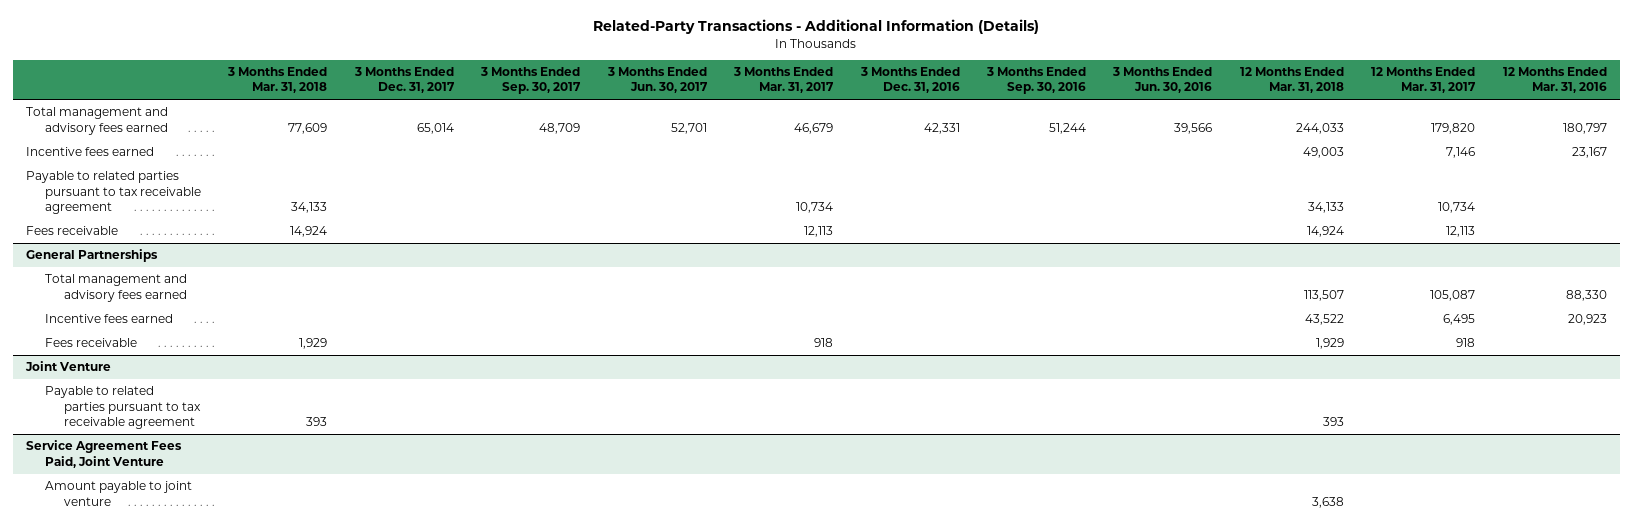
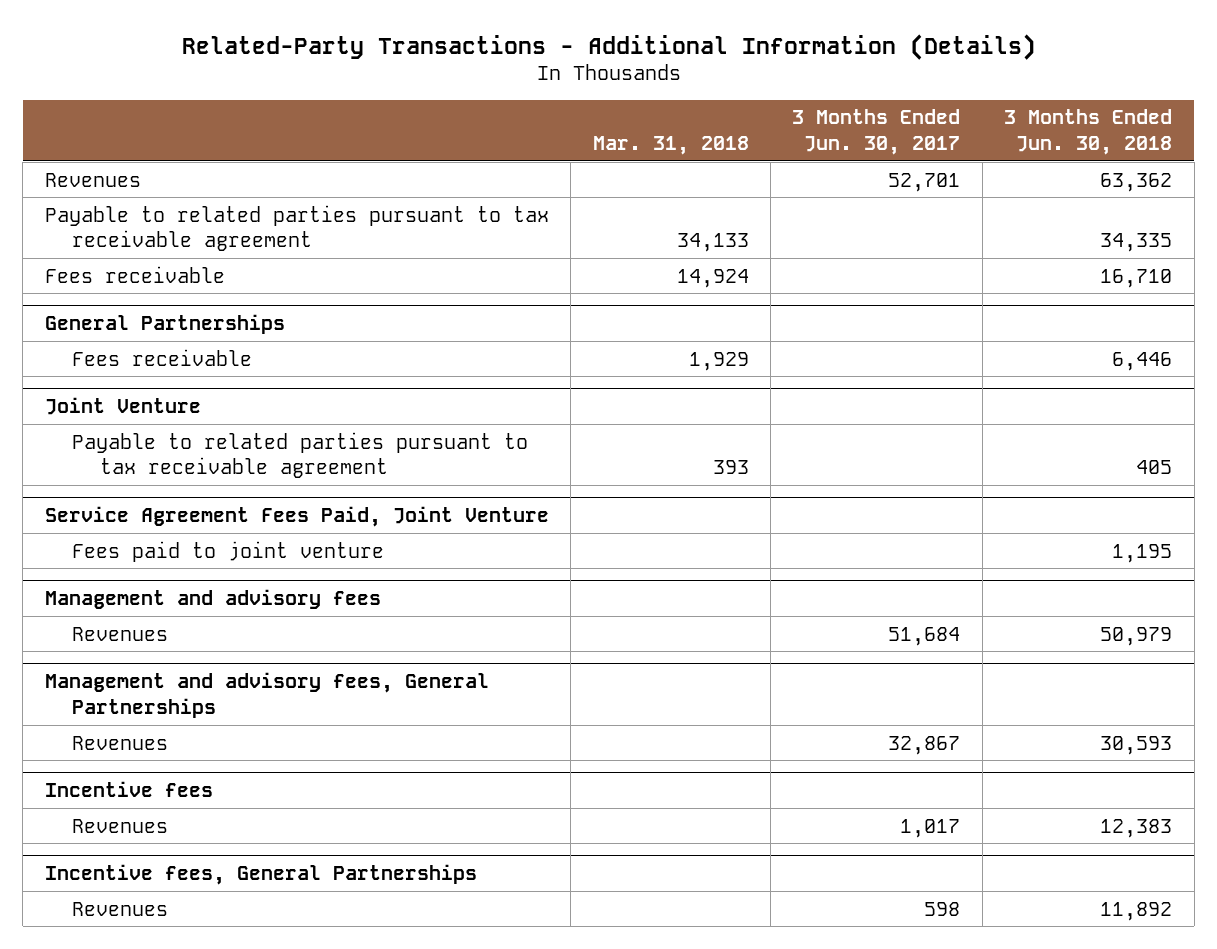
[227,66,328,94] 3 Months Ended Mar. 31, 2018 -> none
[353,66,455,94] 3 Months Ended Dec. 31, 2017 -> none
[480,66,582,95] 3 Months Ended Sep. 30, 2017 -> none
[733,66,835,94] 3 Months Ended Mar. 31, 2017 -> none
[859,66,960,94] 3 Months Ended Dec. 31, 2016 -> none
[985,66,1086,95] 3 Months Ended Sep. 30, 2016 -> none
[1112,66,1213,94] 3 Months Ended Jun. 30, 2016 -> none
[1239,66,1344,94] 12 Months Ended Mar. 31, 2018 -> none
[1371,66,1477,94] 12 Months Ended Mar. 31, 2017 -> none
[1502,66,1607,94] 12 Months Ended Mar. 31, 2016 -> none
none -> [592,135,749,155] Mar. 31, 2018
none -> [1004,109,1173,155] 3 Months Ended Jun. 30, 2018
[26,147,155,157] Incentive fees earned -> none
[26,107,169,135] Total management and advisory fees earned -> [44,172,141,187] Revenues
[45,274,188,302] Total management and advisory fees earned -> none
[45,314,174,324] Incentive fees earned -> none
[45,481,193,506] Amount payable to joint venture -> [72,540,385,562] Fees paid to joint venture
none -> [44,589,381,610] Management and advisory fees
none -> [72,626,169,641] Revenues
none -> [44,672,489,718] Management and advisory fees, General Partnerships
none -> [72,735,169,750] Revenues
none -> [44,781,213,798] Incentive fees
none -> [72,818,169,833] Revenues
none -> [44,864,477,886] Incentive fees, General Partnerships
none -> [72,901,169,916] Revenues

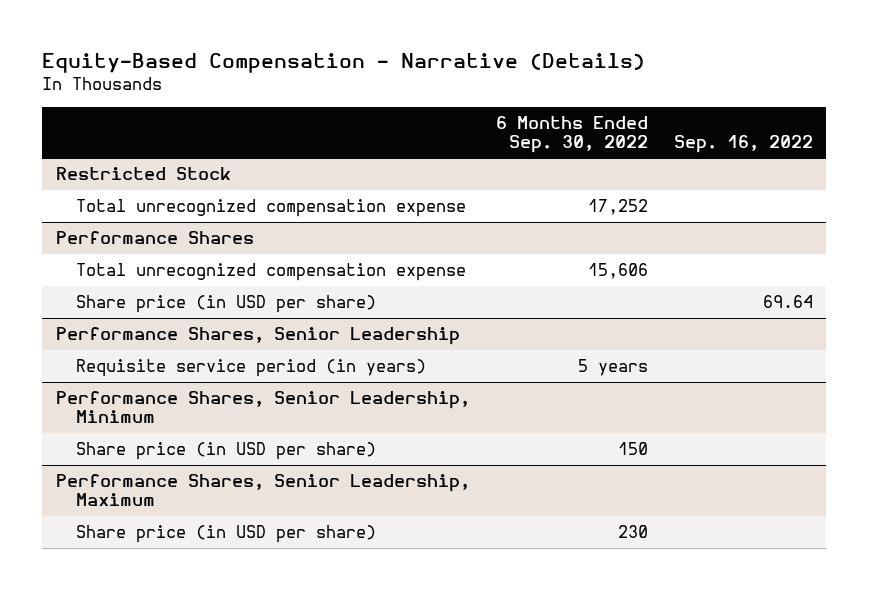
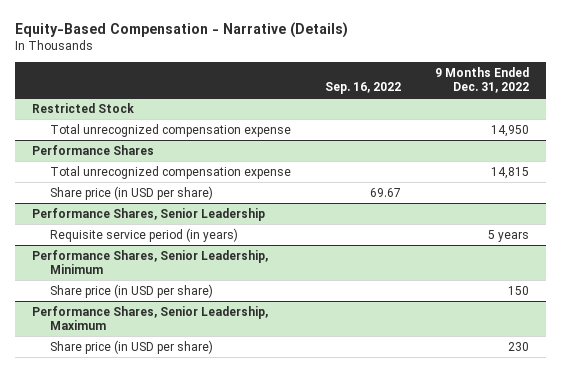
[495,115,648,153] 6 Months Ended Sep. 30, 2022 -> none
none -> [435,66,530,93] 9 Months Ended Dec. 31, 2022
[763,295,814,309] 69.64 -> [370,187,402,197] 69.67

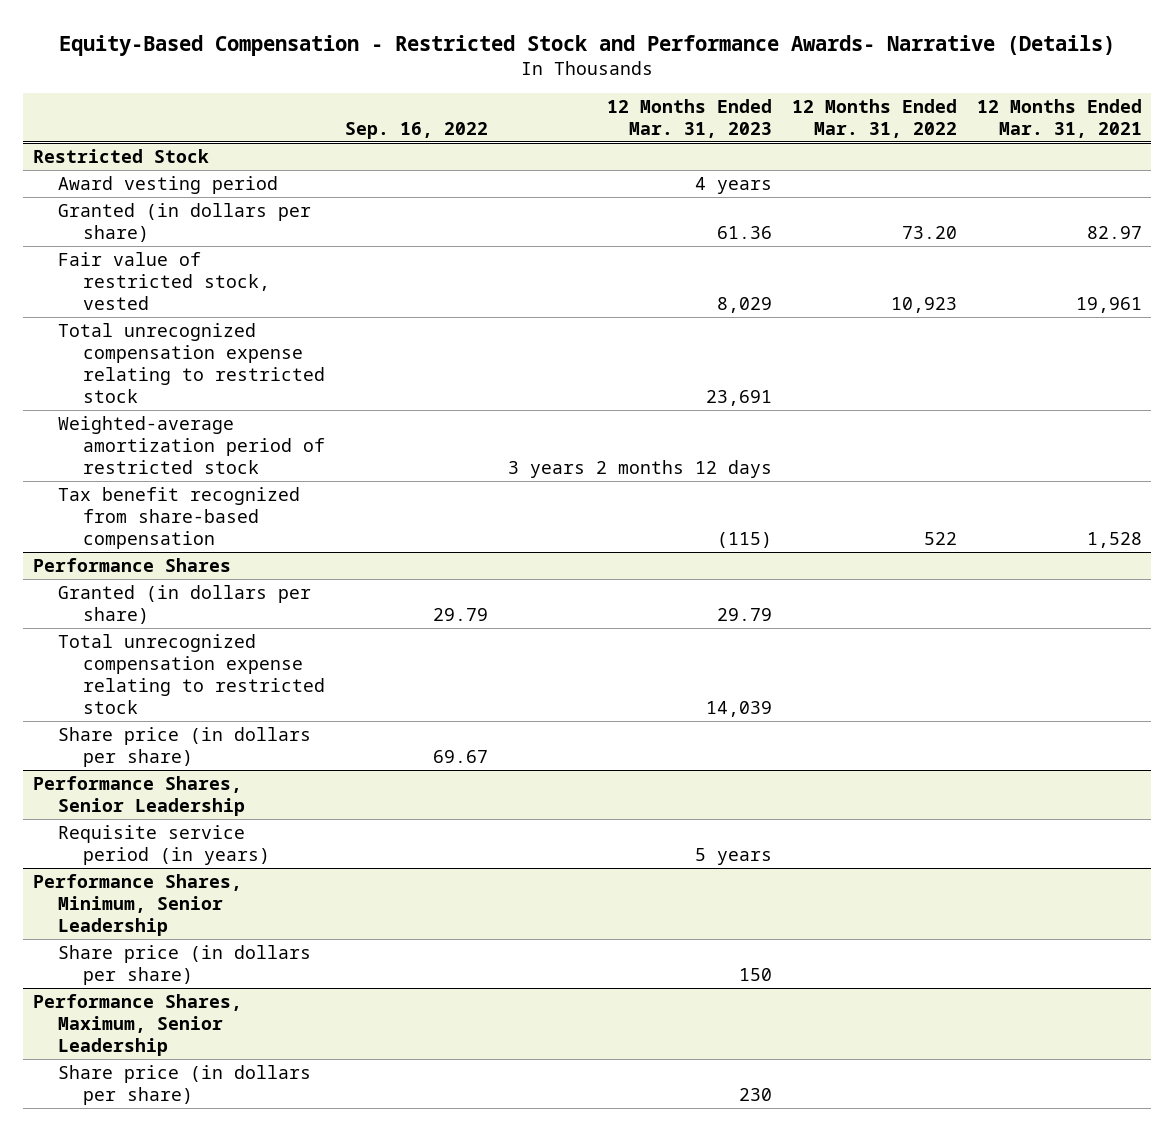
[14,21,348,38] Equity-Based Compensation - Narrative (Details) -> [59,34,1116,56] Equity-Based Compensation - Restricted Stock and Performance Awards- Narrative (Details)
[435,66,530,93] 9 Months Ended Dec. 31, 2022 -> none
none -> [606,98,772,138] 12 Months Ended Mar. 31, 2023
none -> [791,98,957,138] 12 Months Ended Mar. 31, 2022
none -> [976,98,1142,138] 12 Months Ended Mar. 31, 2021
none -> [57,175,278,194] Award vesting period
none -> [57,202,311,242] Granted (in dollars per share)
none -> [57,251,270,311] Fair value of restricted stock, vested
[50,123,292,137] Total unrecognized compensation expense -> [57,322,325,404] Total unrecognized compensation expense relating to restricted stock
none -> [57,415,325,475] Weighted-average amortization period of restricted stock
none -> [57,486,300,550] Tax benefit recognized from share-based compensation
none -> [57,584,311,624] Granted (in dollars per share)
[50,165,292,179] Total unrecognized compensation expense -> [57,633,325,715] Total unrecognized compensation expense relating to restricted stock
[50,185,214,200] Share price (in USD per share) -> [57,726,311,767] Share price (in dollars per share)
[31,249,268,274] Performance Shares, Senior Leadership, Minimum -> [32,873,242,937] Performance Shares, Minimum, Senior Leadership
[50,283,214,298] Share price (in USD per share) -> [57,944,311,985] Share price (in dollars per share)
[31,305,268,330] Performance Shares, Senior Leadership, Maximum -> [32,993,242,1057] Performance Shares, Maximum, Senior Leadership
[50,339,214,354] Share price (in USD per share) -> [57,1064,311,1105] Share price (in dollars per share)

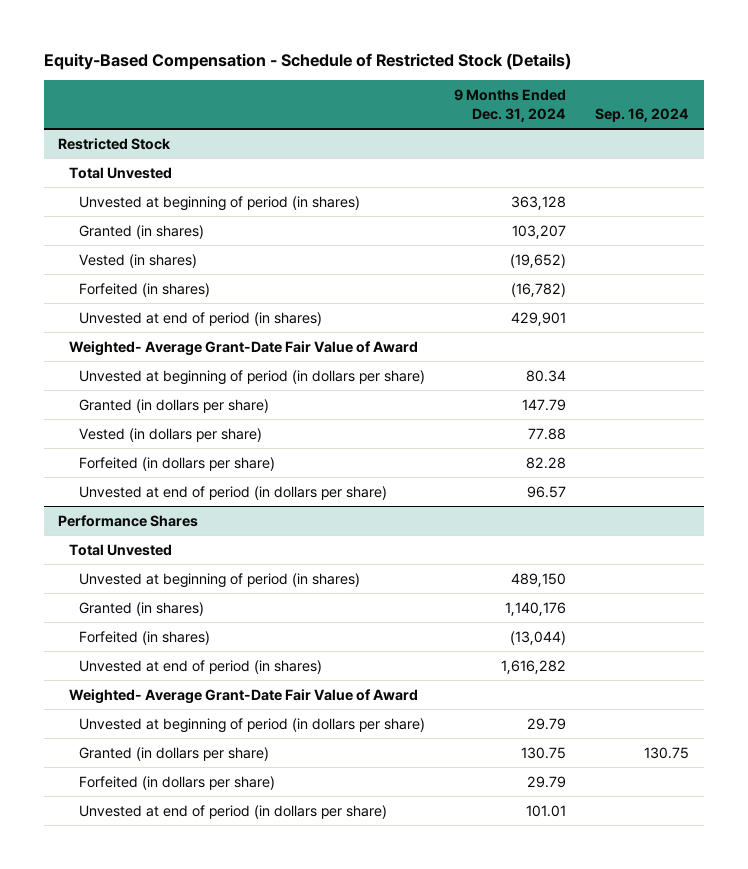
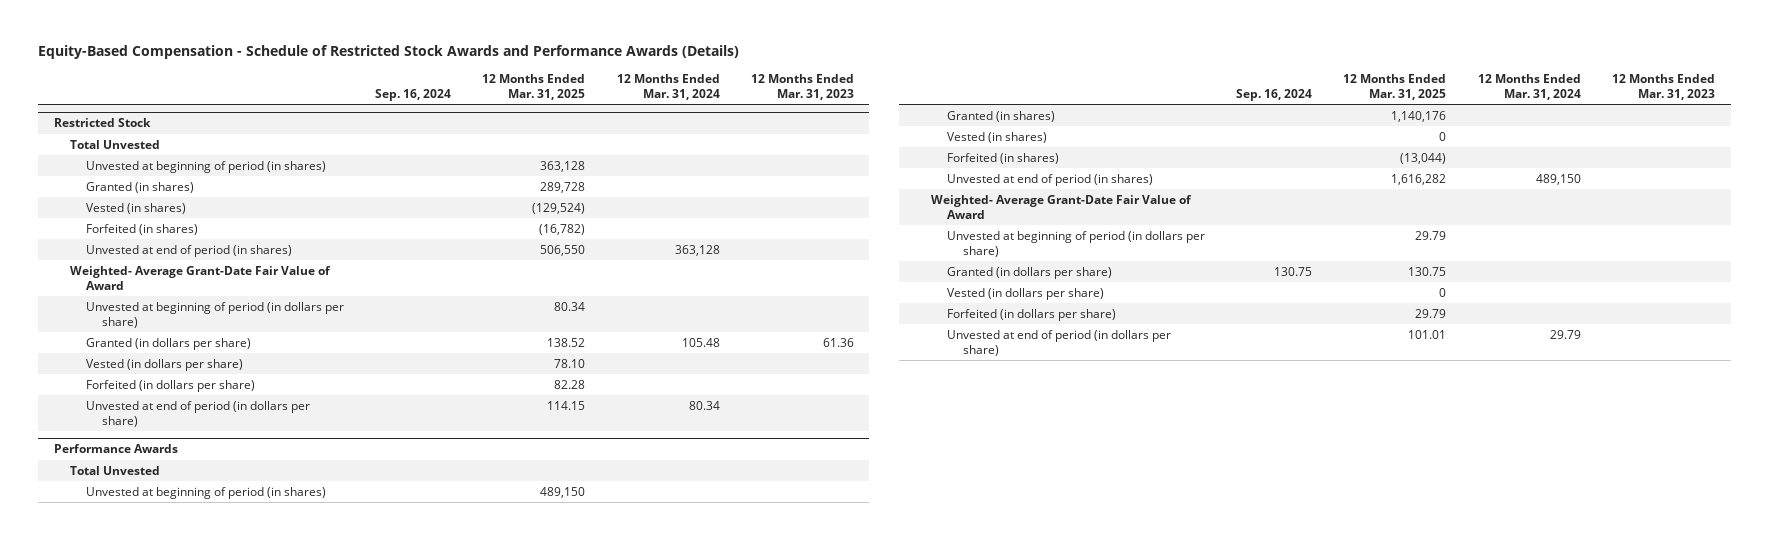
[43,53,571,71] Equity-Based Compensation - Schedule of Restricted Stock (Details) -> [37,45,739,60] Equity-Based Compensation - Schedule of Restricted Stock Awards and Performance Awards (Details)
[454,89,567,122] 9 Months Ended Dec. 31, 2024 -> none
none -> [482,73,586,100] 12 Months Ended Mar. 31, 2025
none -> [616,73,720,100] 12 Months Ended Mar. 31, 2024
none -> [750,73,854,100] 12 Months Ended Mar. 31, 2023
[58,514,199,527] Performance Shares -> [53,444,178,454] Performance Awards
none -> [946,131,1047,143] Vested (in shares)
none -> [946,287,1104,300] Vested (in dollars per share)

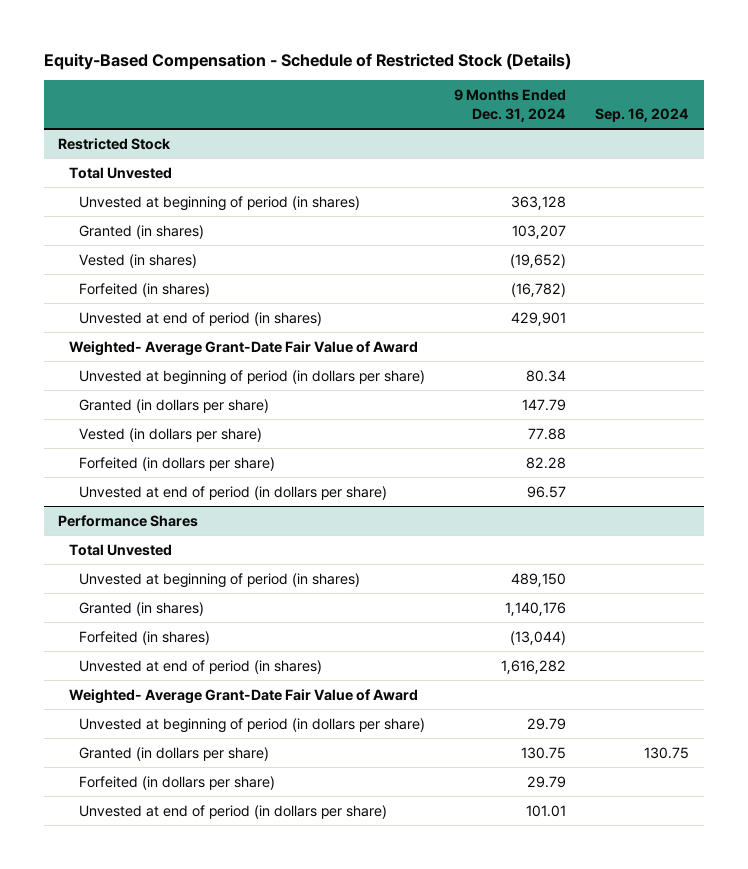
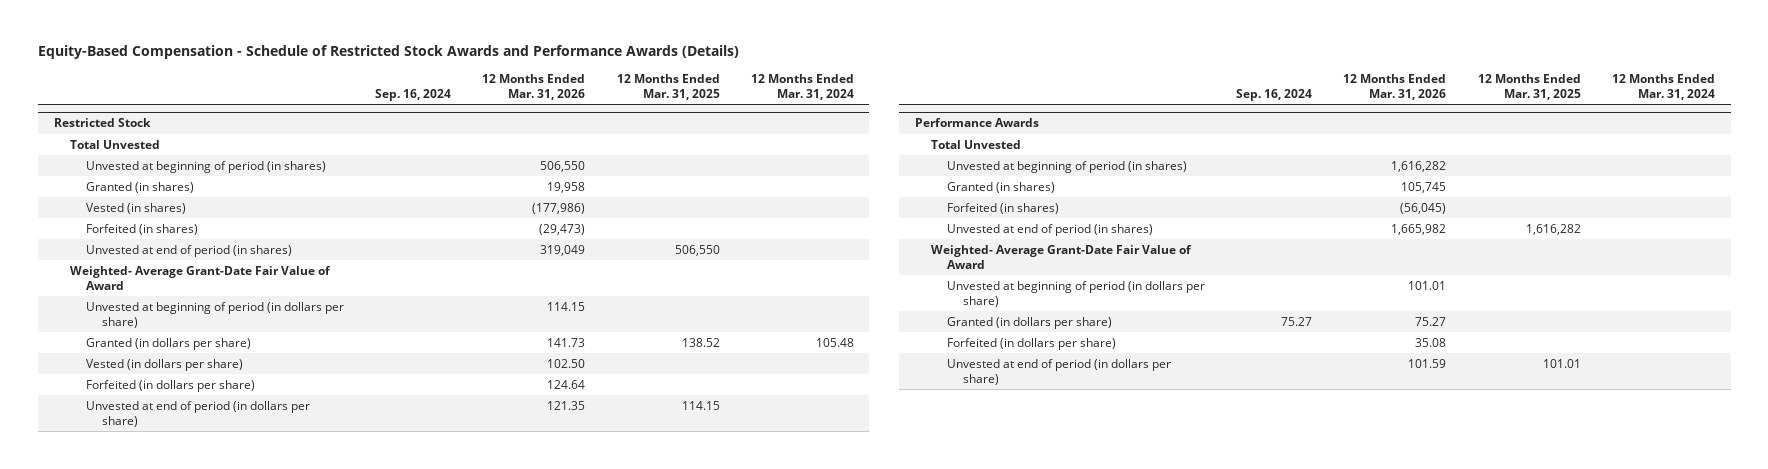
[43,53,571,71] Equity-Based Compensation - Schedule of Restricted Stock (Details) -> [37,45,739,60] Equity-Based Compensation - Schedule of Restricted Stock Awards and Performance Awards (Details)
[454,89,567,122] 9 Months Ended Dec. 31, 2024 -> none
none -> [482,73,586,100] 12 Months Ended Mar. 31, 2026
none -> [616,73,720,100] 12 Months Ended Mar. 31, 2025
none -> [750,73,854,100] 12 Months Ended Mar. 31, 2024
[58,514,199,527] Performance Shares -> [914,118,1039,128] Performance Awards
[644,746,690,759] 130.75 -> [1280,316,1312,326] 75.27

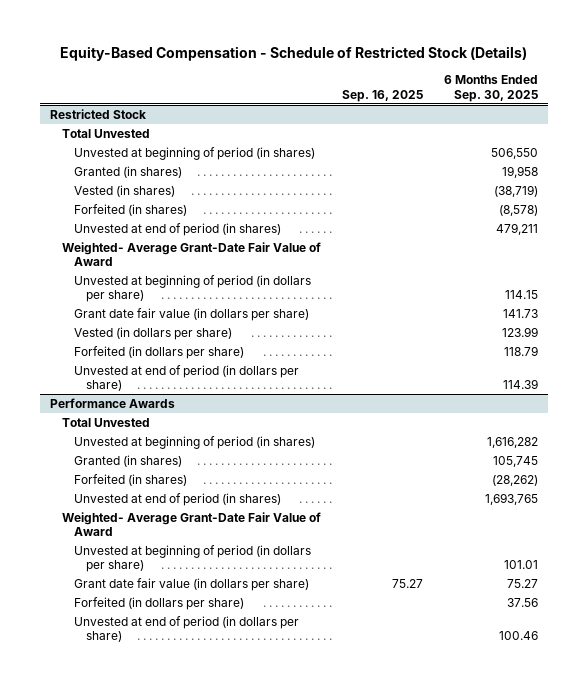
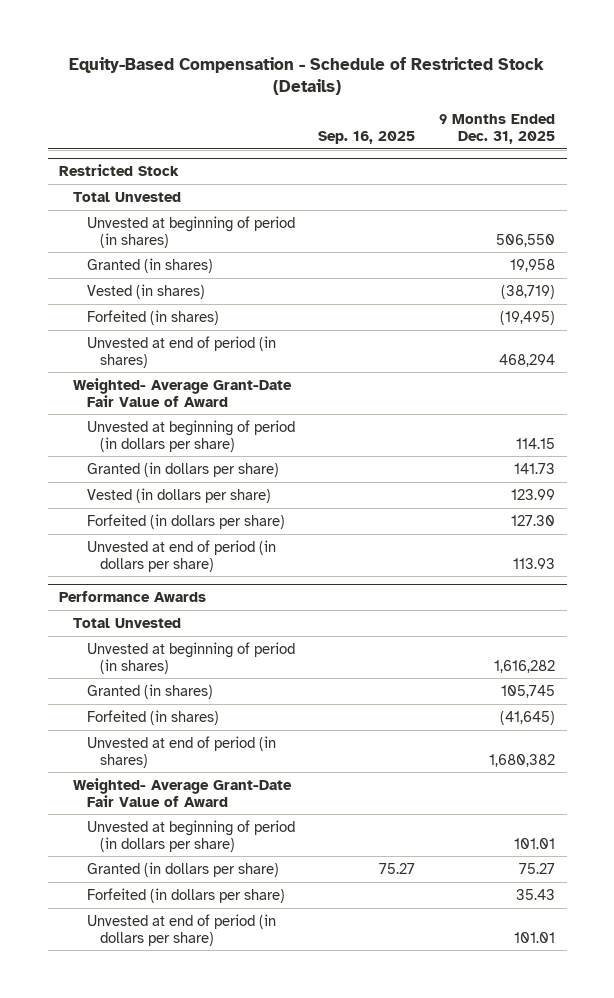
[443,75,538,102] 6 Months Ended Sep. 30, 2025 -> none
none -> [439,113,556,144] 9 Months Ended Dec. 31, 2025
[74,307,310,321] Grant date fair value (in dollars per share) -> [86,461,279,477] Granted (in dollars per share)
[74,577,310,591] Grant date fair value (in dollars per share) -> [86,861,279,877] Granted (in dollars per share)

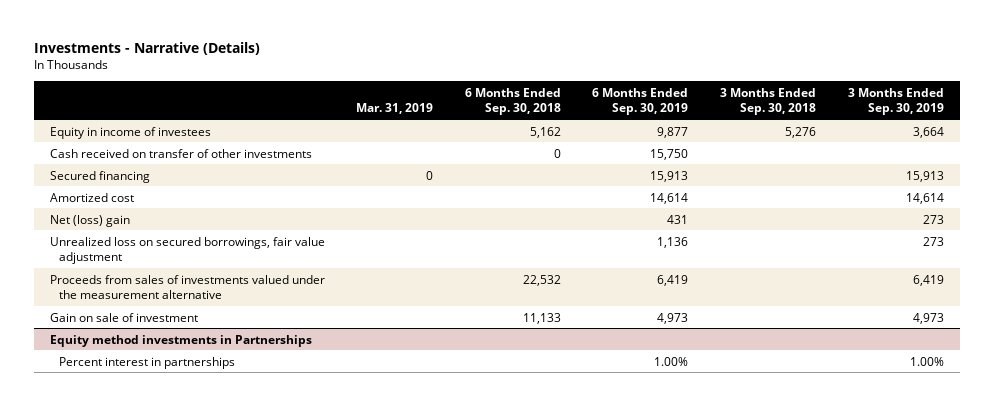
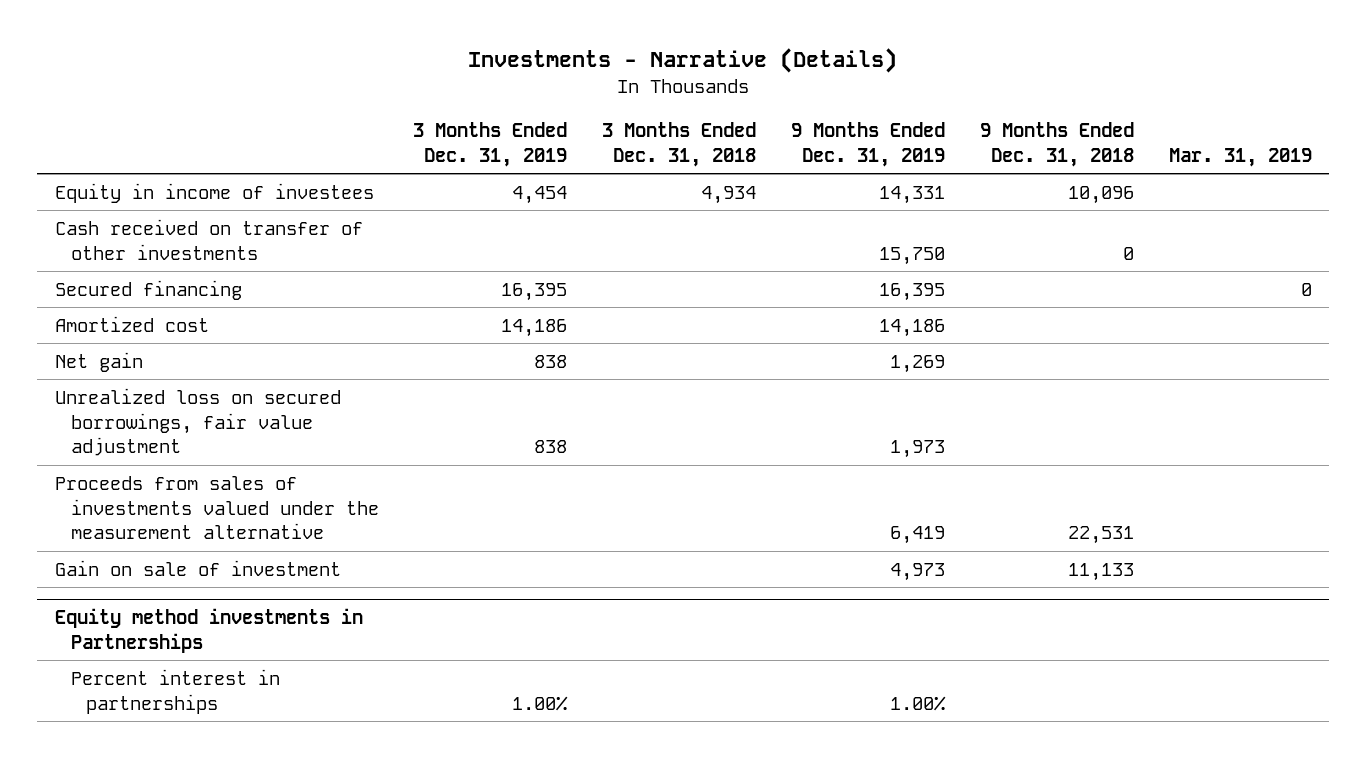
[464,87,561,116] 6 Months Ended Sep. 30, 2018 -> none
[592,87,689,116] 6 Months Ended Sep. 30, 2019 -> none
[720,87,817,116] 3 Months Ended Sep. 30, 2018 -> none
[847,87,944,116] 3 Months Ended Sep. 30, 2019 -> none
none -> [413,122,568,168] 3 Months Ended Dec. 31, 2019
none -> [602,122,757,168] 3 Months Ended Dec. 31, 2018
none -> [791,122,946,168] 9 Months Ended Dec. 31, 2019
none -> [980,122,1135,168] 9 Months Ended Dec. 31, 2018
[49,214,130,227] Net (loss) gain -> [54,351,143,372] Net gain

